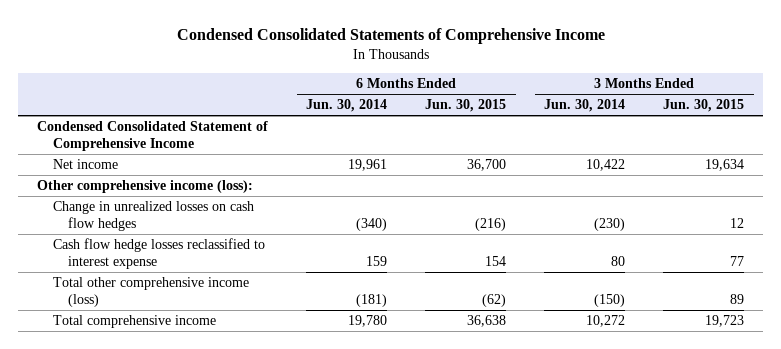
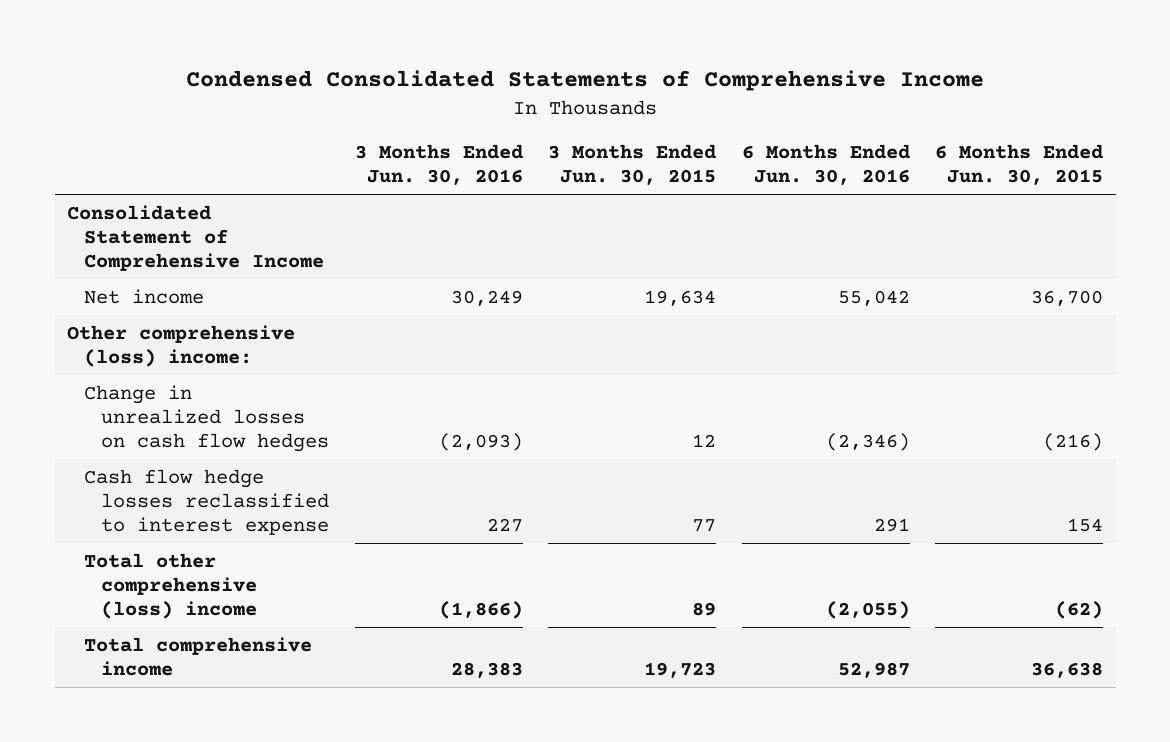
[306,99,388,113] Jun. 30, 2014 -> none
[544,99,626,113] Jun. 30, 2014 -> none
none -> [354,144,523,186] 3 Months Ended Jun. 30, 2016
none -> [741,144,910,186] 6 Months Ended Jun. 30, 2016
[37,121,269,152] Condensed Consolidated Statement of Comprehensive Income -> [67,204,325,271] Consolidated Statement of Comprehensive Income
[37,180,254,194] Other comprehensive income (loss): -> [67,324,296,367] Other comprehensive (loss) income:
[52,277,249,308] Total other comprehensive income (loss) -> [84,552,258,619] Total other comprehensive (loss) income

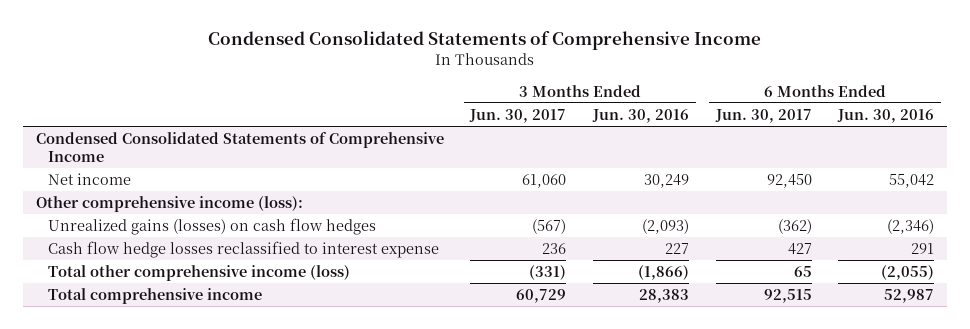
[548,144,717,186] 3 Months Ended Jun. 30, 2015 -> none
[934,144,1103,186] 6 Months Ended Jun. 30, 2015 -> none
none -> [469,108,567,123] Jun. 30, 2017
none -> [714,108,812,123] Jun. 30, 2017
[67,204,325,271] Consolidated Statement of Comprehensive Income -> [35,131,444,162] Condensed Consolidated Statements of Comprehensive Income
[67,324,296,367] Other comprehensive (loss) income: -> [35,195,303,212] Other comprehensive income (loss):
[84,384,330,452] Change in unrealized losses on cash flow hedges -> [47,217,376,235] Unrealized gains (losses) on cash flow hedges
[84,552,258,619] Total other comprehensive (loss) income -> [47,264,350,281] Total other comprehensive income (loss)

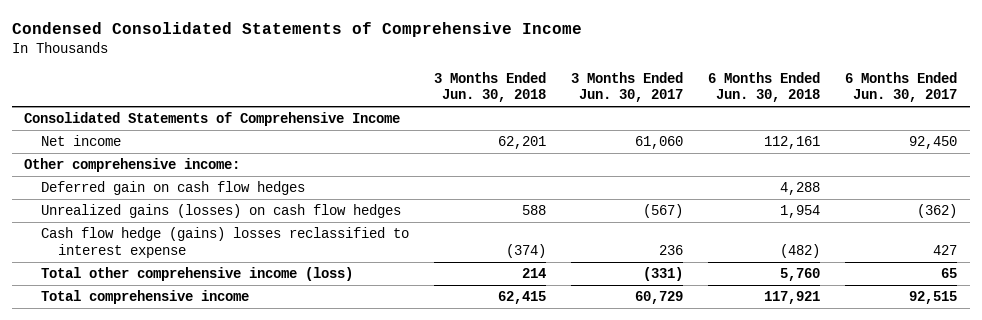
[592,108,690,123] Jun. 30, 2016 -> none
[837,108,935,123] Jun. 30, 2016 -> none
none -> [434,71,547,103] 3 Months Ended Jun. 30, 2018
none -> [708,71,821,103] 6 Months Ended Jun. 30, 2018
[35,131,444,162] Condensed Consolidated Statements of Comprehensive Income -> [24,112,401,127] Consolidated Statements of Comprehensive Income
[35,195,303,212] Other comprehensive income (loss): -> [24,158,241,173] Other comprehensive income:
none -> [41,181,306,196] Deferred gain on cash flow hedges
[47,240,439,258] Cash flow hedge losses reclassified to interest expense -> [41,227,410,258] Cash flow hedge (gains) losses reclassified to interest expense

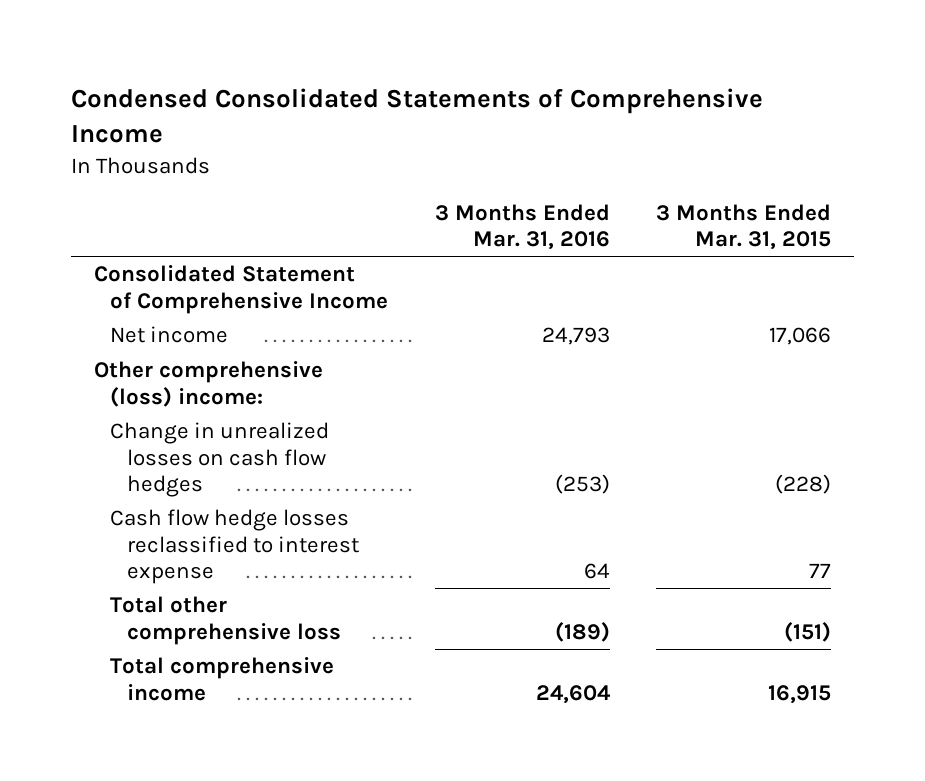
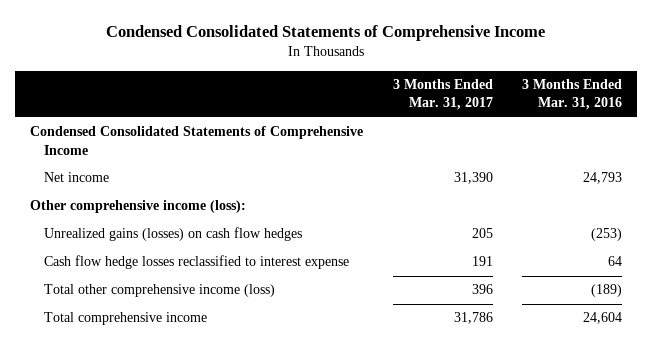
[655,203,831,251] 3 Months Ended Mar. 31, 2015 -> none
none -> [392,78,493,111] 3 Months Ended Mar. 31, 2017
[94,265,389,314] Consolidated Statement of Comprehensive Income -> [29,126,363,155] Condensed Consolidated Statements of Comprehensive Income
[94,361,324,407] Other comprehensive (loss) income: -> [29,200,246,214] Other comprehensive income (loss):
[110,422,330,498] Change in unrealized losses on cash flow hedges -> [43,227,302,242] Unrealized gains (losses) on cash flow hedges
[110,596,341,645] Total other comprehensive loss -> [43,284,275,298] Total other comprehensive income (loss)

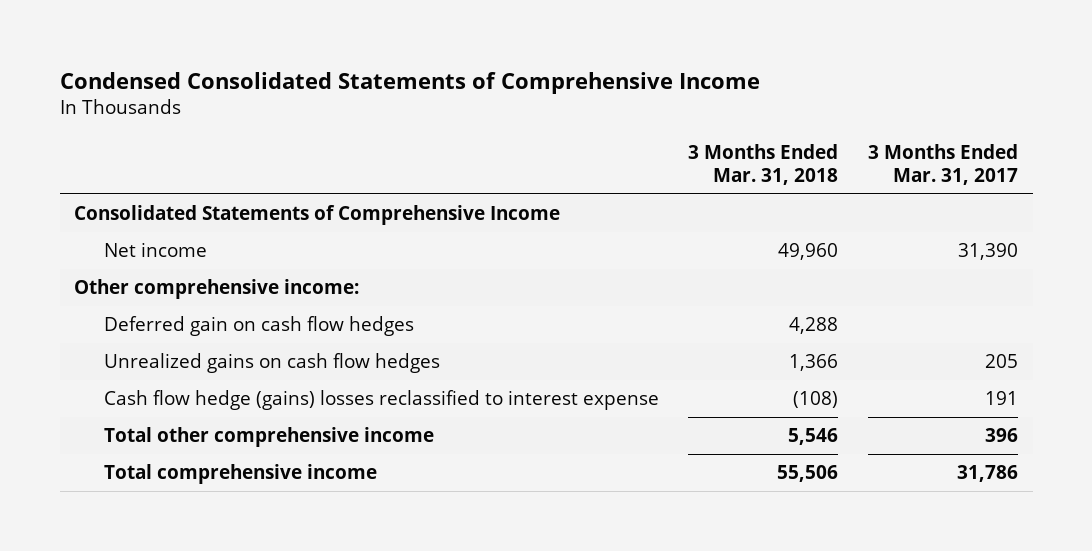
[522,78,623,111] 3 Months Ended Mar. 31, 2016 -> none
none -> [688,143,839,185] 3 Months Ended Mar. 31, 2018
[29,126,363,155] Condensed Consolidated Statements of Comprehensive Income -> [74,205,561,226] Consolidated Statements of Comprehensive Income
[29,200,246,214] Other comprehensive income (loss): -> [74,279,360,300] Other comprehensive income:
none -> [103,316,414,337] Deferred gain on cash flow hedges
[43,227,302,242] Unrealized gains (losses) on cash flow hedges -> [103,353,440,374] Unrealized gains on cash flow hedges
[43,255,349,270] Cash flow hedge losses reclassified to interest expense -> [103,390,659,411] Cash flow hedge (gains) losses reclassified to interest expense
[43,284,275,298] Total other comprehensive income (loss) -> [103,427,434,448] Total other comprehensive income

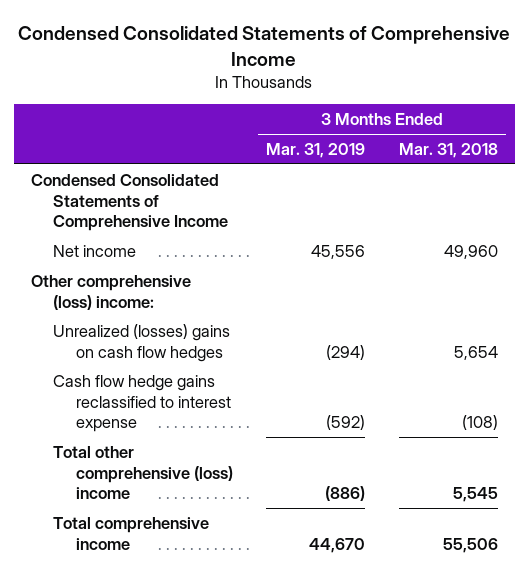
[867,143,1018,185] 3 Months Ended Mar. 31, 2017 -> none
none -> [266,143,366,159] Mar. 31, 2019
[74,205,561,226] Consolidated Statements of Comprehensive Income -> [30,173,229,232] Condensed Consolidated Statements of Comprehensive Income
[103,316,414,337] Deferred gain on cash flow hedges -> none
[74,279,360,300] Other comprehensive income: -> [30,274,191,310] Other comprehensive (loss) income:
[103,353,440,374] Unrealized gains on cash flow hedges -> [53,323,231,362] Unrealized (losses) gains on cash flow hedges
[789,354,839,372] 1,366 -> [453,345,498,360] 5,654
[103,390,659,411] Cash flow hedge (gains) losses reclassified to interest expense -> [53,374,232,433] Cash flow hedge gains reclassified to interest expense
[103,427,434,448] Total other comprehensive income -> [53,445,234,500] Total other comprehensive (loss) income
[788,428,839,446] 5,546 -> [452,487,498,503] 5,545

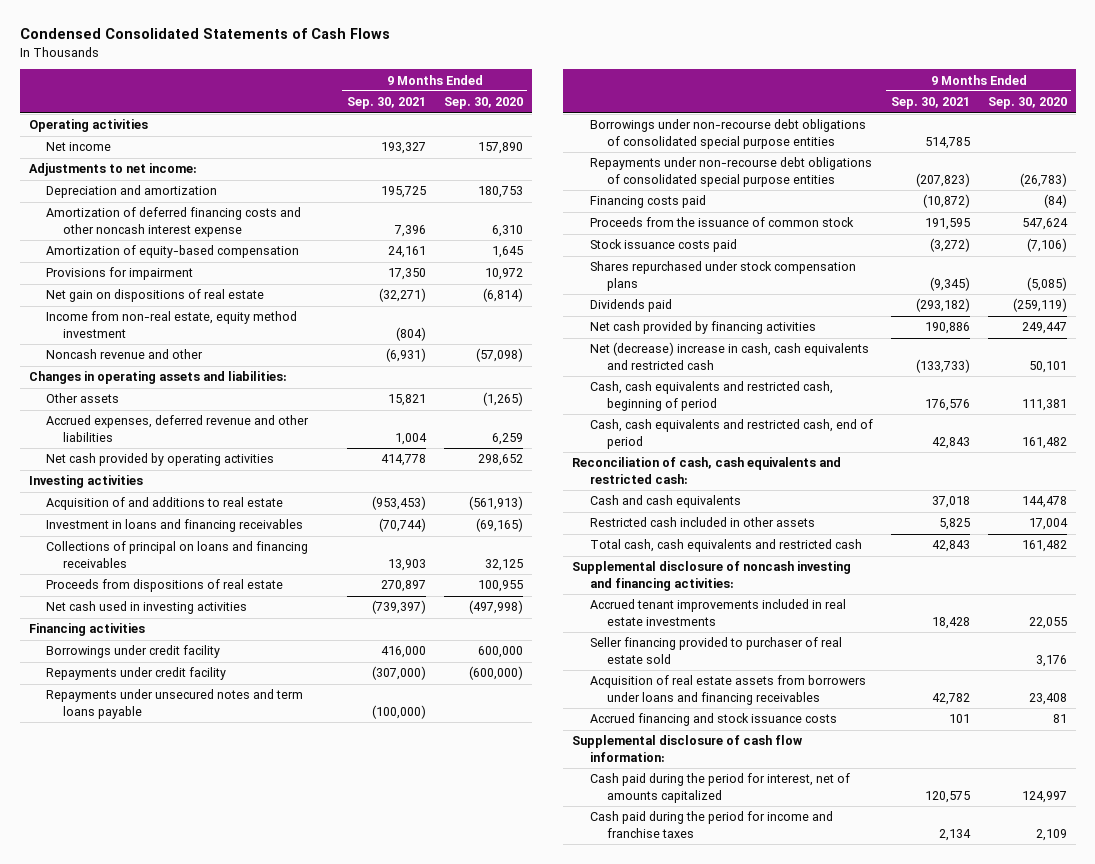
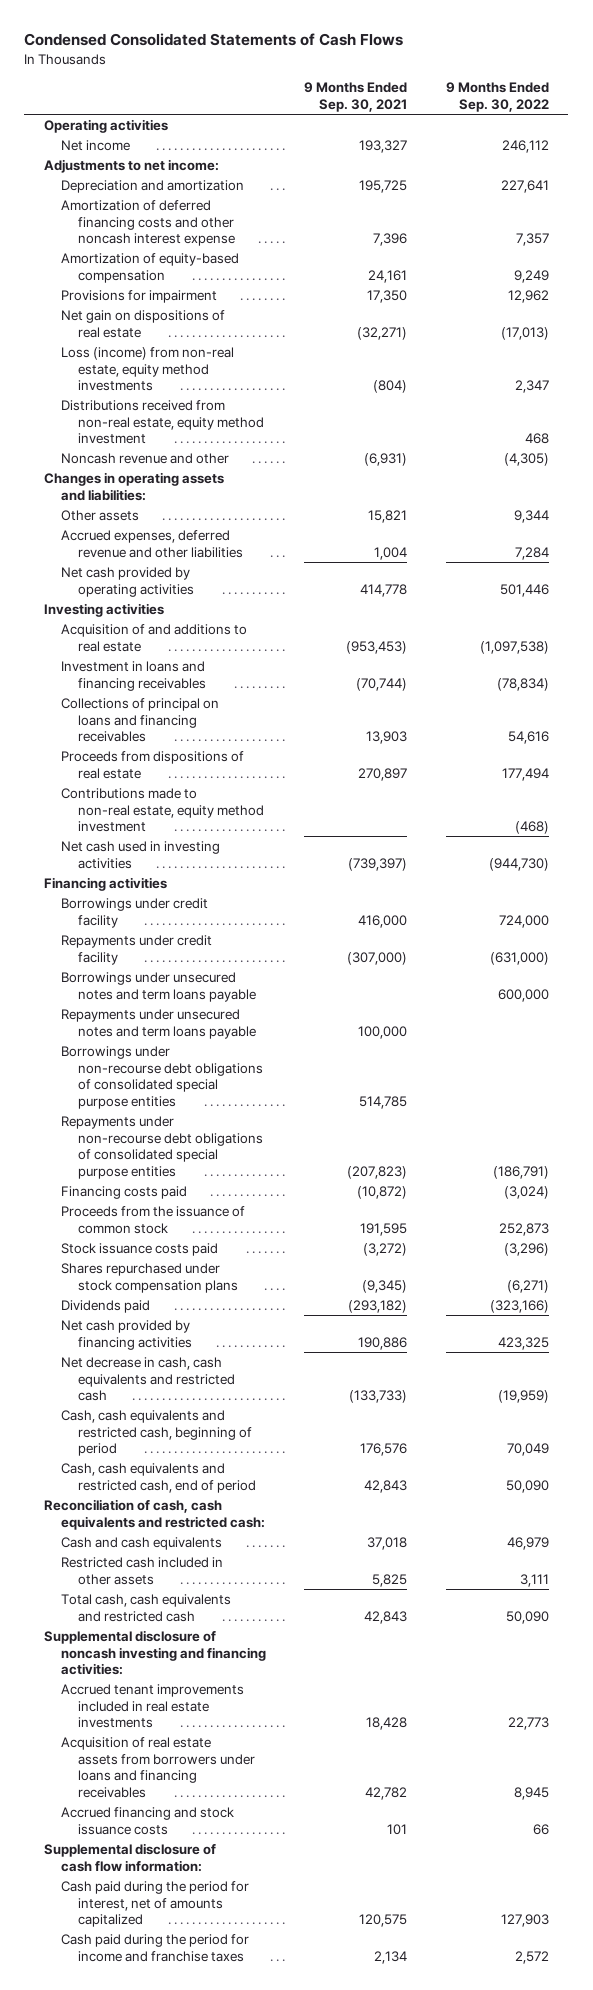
[443,97,523,110] Sep. 30, 2020 -> none
none -> [446,82,550,112] 9 Months Ended Sep. 30, 2022
[46,311,298,338] Income from non-real estate, equity method investment -> [60,346,234,392] Loss (income) from non-real estate, equity method investments
none -> [60,399,265,445] Distributions received from non-real estate, equity method investment
none -> [60,787,265,833] Contributions made to non-real estate, equity method investment
none -> [60,971,257,1002] Borrowings under unsecured notes and term loans payable
[371,704,426,719] (100,000) -> [358,1025,408,1039] 100,000
[589,342,869,370] Net (decrease) increase in cash, cash equivalents and restricted cash -> [60,1356,236,1402] Net decrease in cash, cash equivalents and restricted cash
[589,637,842,664] Seller financing provided to purchaser of real estate sold -> none

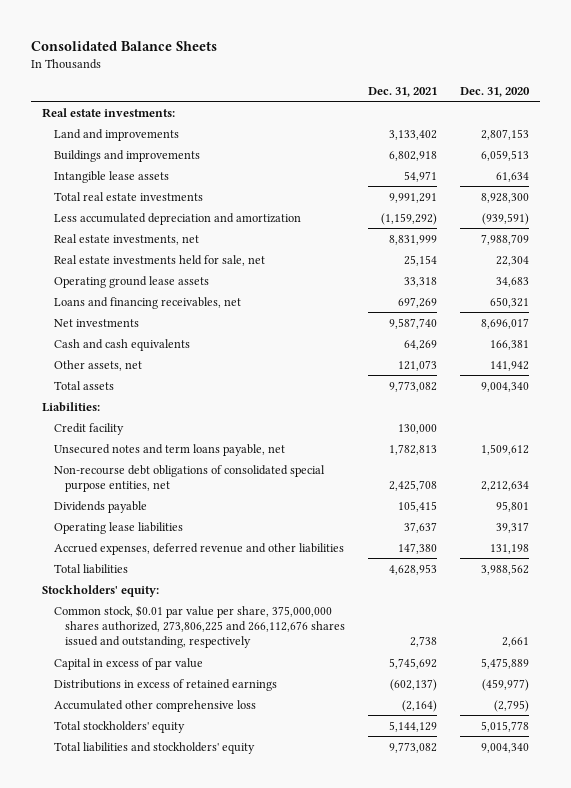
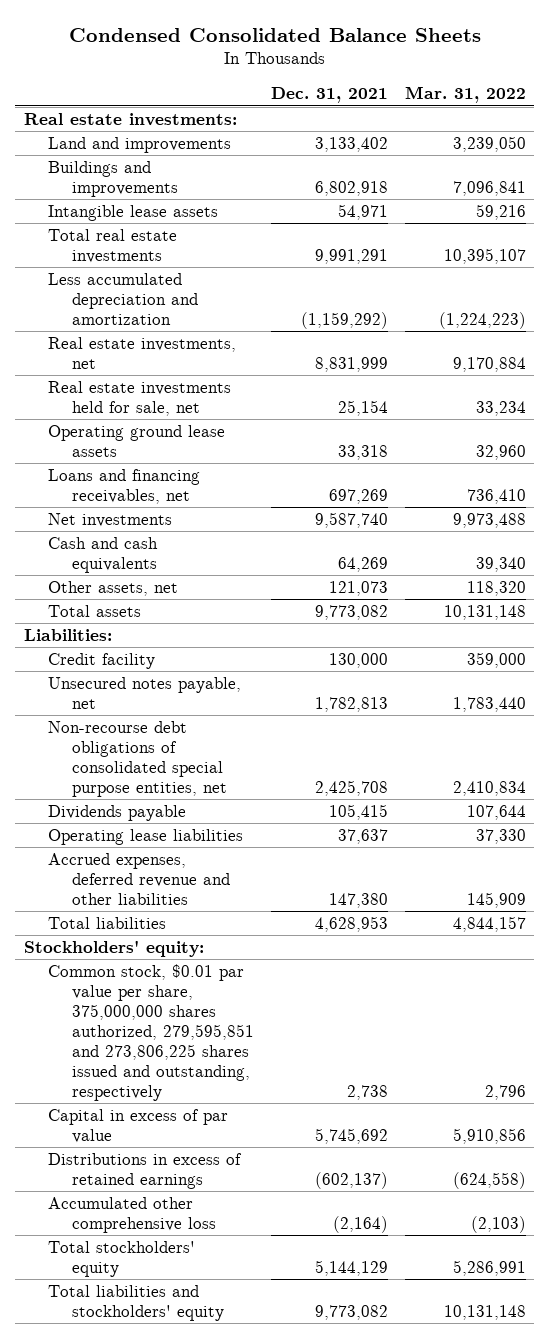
[30,40,217,51] Consolidated Balance Sheets -> [68,27,481,42] Condensed Consolidated Balance Sheets
[459,86,530,97] Dec. 31, 2020 -> none
none -> [404,86,526,104] Mar. 31, 2022
[53,443,285,456] Unsecured notes and term loans payable, net -> [47,677,241,710] Unsecured notes payable, net
[53,604,345,649] Common stock, $0.01 par value per share, 375,000,000 shares authorized, 273,806,225 and 266,112,676 shares issued and outstanding, respectively -> [47,964,254,1101] Common stock, $0.01 par value per share, 375,000,000 shares authorized, 279,595,851 and 273,806,225 shares issued and outstanding, respectively

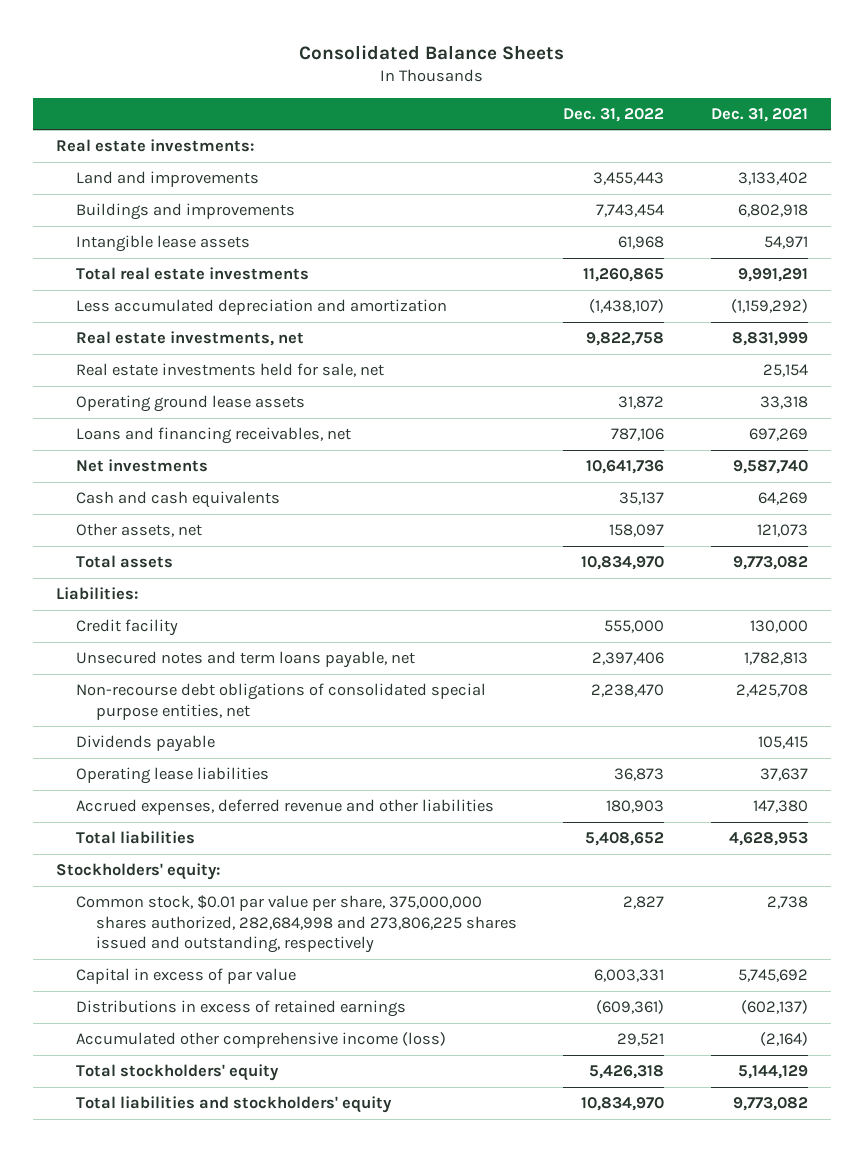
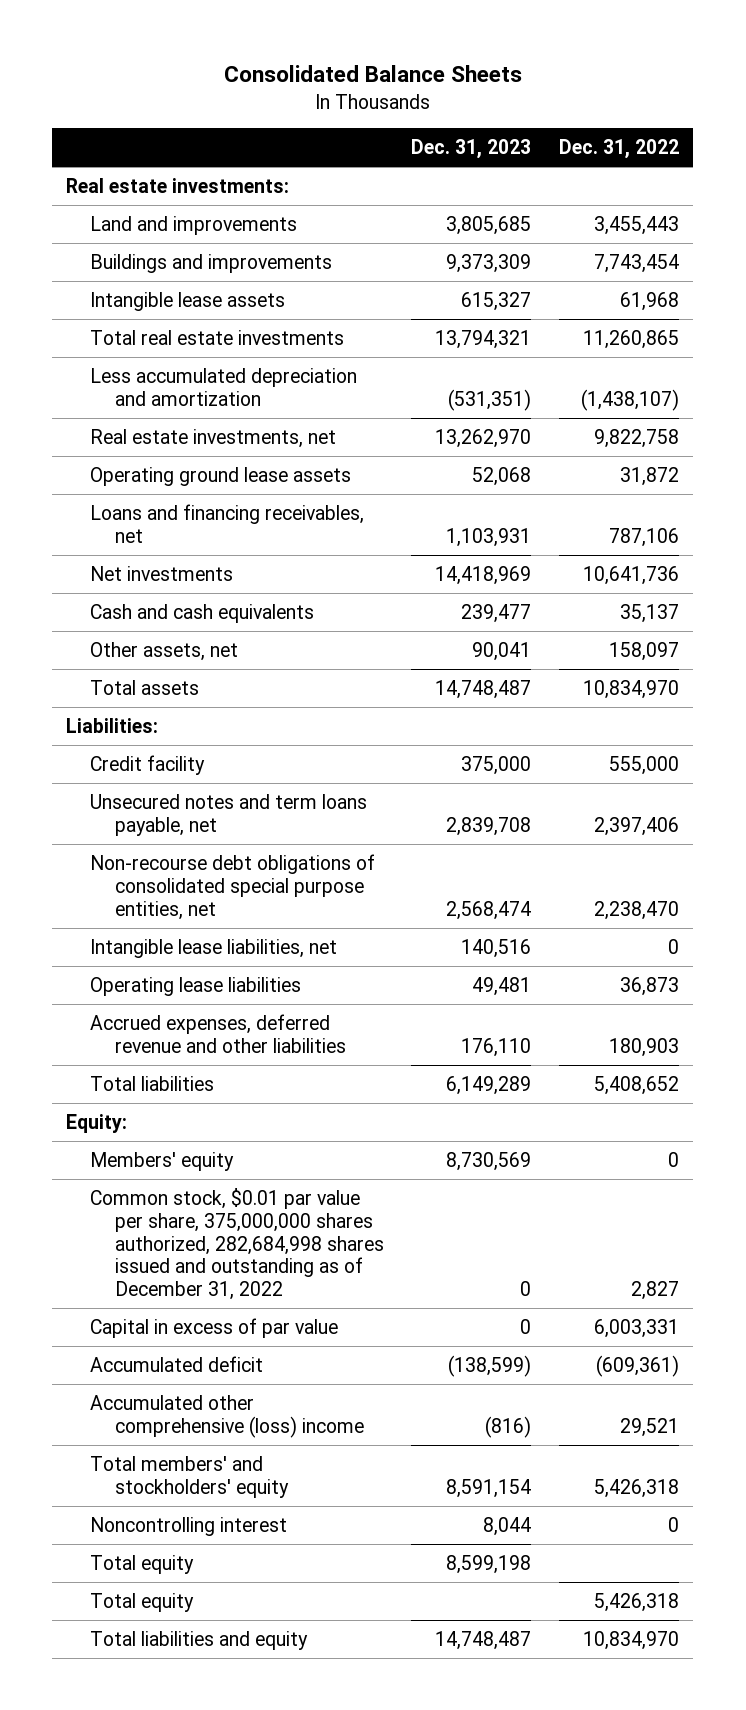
[710,107,808,122] Dec. 31, 2021 -> none
none -> [411,139,532,160] Dec. 31, 2023
[76,363,385,378] Real estate investments held for sale, net -> none
[76,735,216,753] Dividends payable -> none
none -> [90,938,338,958] Intangible lease liabilities, net
[56,863,221,881] Stockholders' equity: -> [66,1113,128,1133] Equity:
none -> [90,1151,235,1171] Members' equity
[76,895,518,954] Common stock, $0.01 par value per share, 375,000,000 shares authorized, 282,684,998 and 273,806,225 shares issued and outstanding, respectively -> [90,1187,384,1301] Common stock, $0.01 par value per share, 375,000,000 shares authorized, 282,684,998 shares issued and outstanding as of December 31, 2022
[76,1000,407,1018] Distributions in excess of retained earnings -> [90,1355,264,1372] Accumulated deficit
[76,1032,447,1049] Accumulated other comprehensive income (loss) -> [90,1394,364,1438] Accumulated other comprehensive (loss) income
none -> [90,1455,289,1498] Total members' and stockholders' equity
none -> [90,1516,288,1536] Noncontrolling interest
none -> [90,1554,195,1574] Total equity
[76,1064,280,1082] Total stockholders' equity -> [90,1592,195,1612] Total equity
[76,1096,393,1114] Total liabilities and stockholders' equity -> [90,1630,309,1650] Total liabilities and equity

